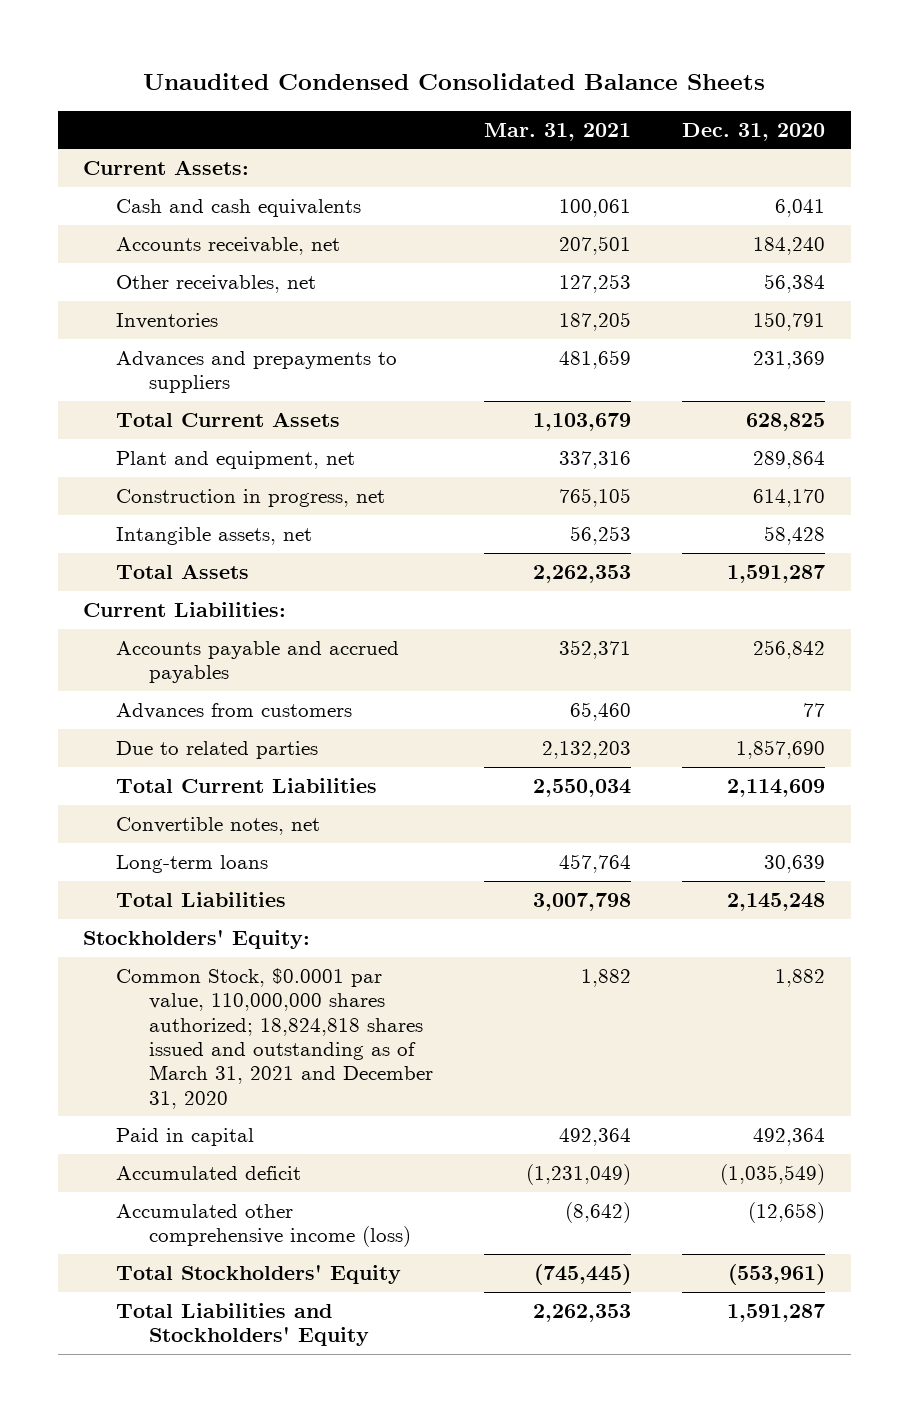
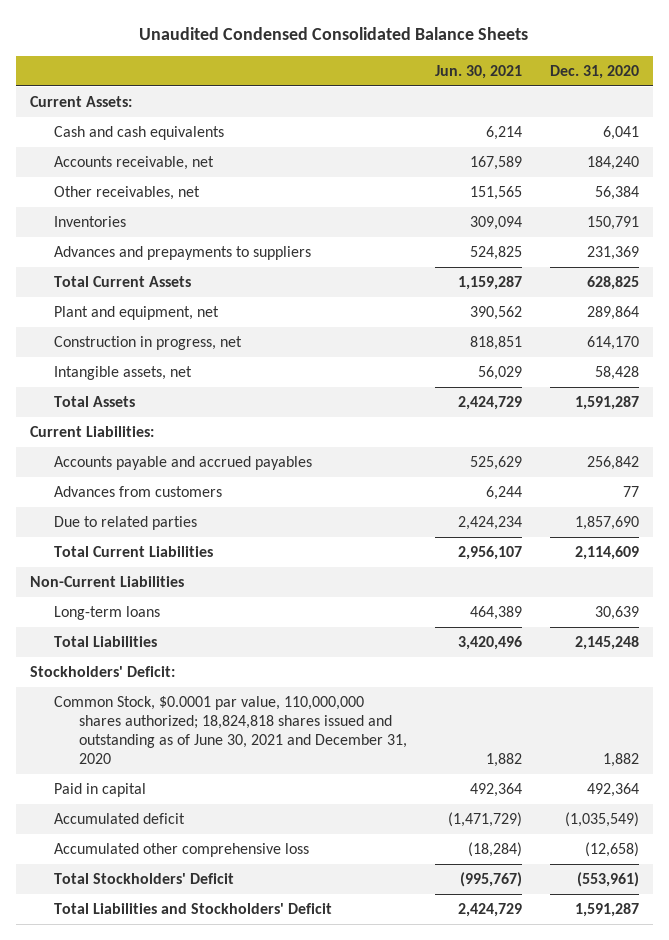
[484,122,632,141] Mar. 31, 2021 -> none
none -> [434,64,522,79] Jun. 30, 2021
[116,817,321,836] Convertible notes, net -> none
none -> [30,576,185,588] Non-Current Liabilities
[83,930,311,950] Stockholders' Equity: -> [30,666,176,678] Stockholders' Deficit:
[116,968,434,1109] Common Stock, $0.0001 par value, 110,000,000 shares authorized; 18,824,818 shares issued and outstanding as of March 31, 2021 and December 31, 2020 -> [54,696,407,764] Common Stock, $0.0001 par value, 110,000,000 shares authorized; 18,824,818 shares issued and outstanding as of June 30, 2021 and December 31, 2020
[116,1204,412,1248] Accumulated other comprehensive income (loss) -> [54,843,310,858] Accumulated other comprehensive loss
[116,1265,402,1285] Total Stockholders' Equity -> [54,873,235,885] Total Stockholders' Deficit
[116,1303,370,1347] Total Liabilities and Stockholders' Equity -> [54,903,333,915] Total Liabilities and Stockholders' Deficit

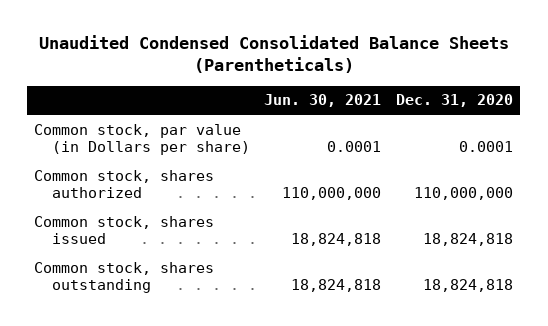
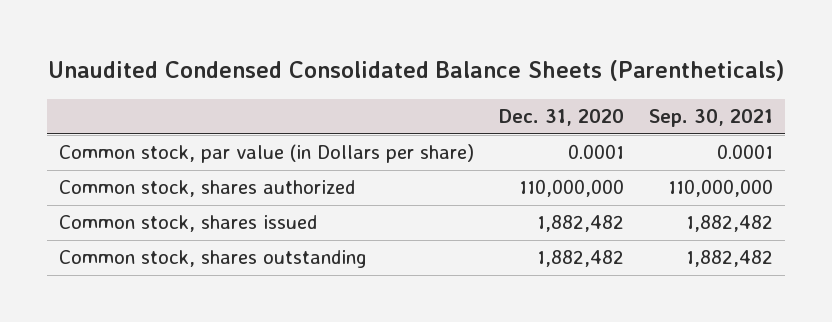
[264,94,382,108] Jun. 30, 2021 -> none
none -> [648,109,773,128] Sep. 30, 2021
[423,233,514,247] 18,824,818 -> [536,215,624,233] 1,882,482
[423,279,514,293] 18,824,818 -> [536,250,624,268] 1,882,482

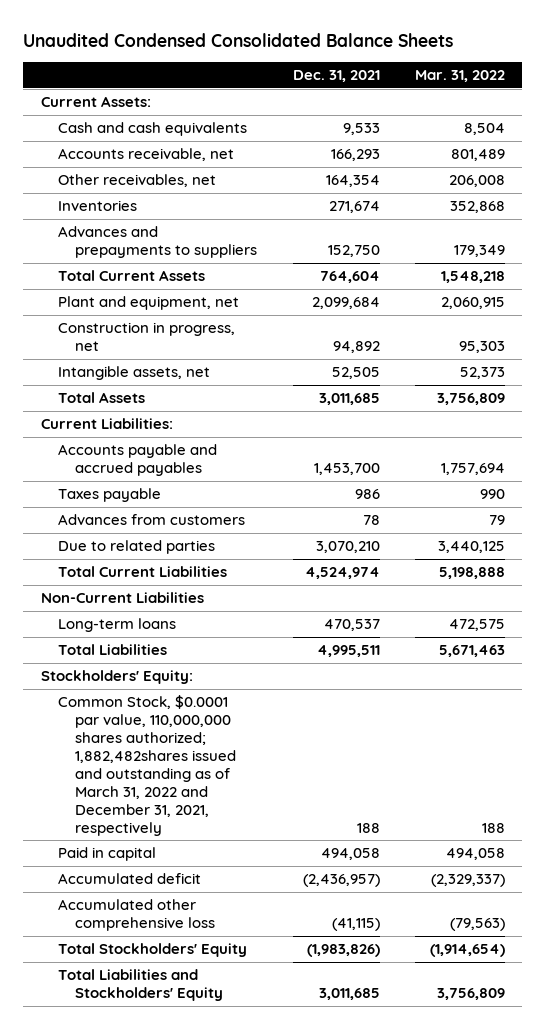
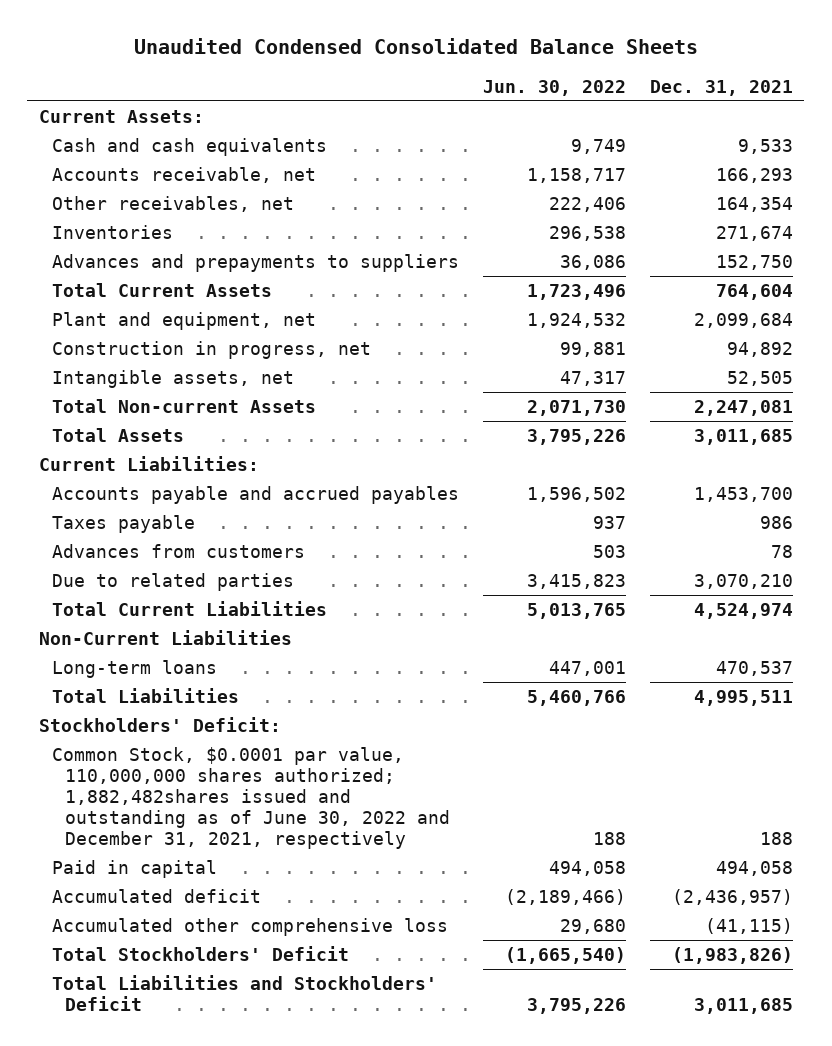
[414,69,505,82] Mar. 31, 2022 -> none
none -> [482,79,626,96] Jun. 30, 2022
none -> [51,398,316,413] Total Non-current Assets
[40,670,193,685] Stockholders' Equity: -> [39,716,282,732] Stockholders' Deficit:
[58,695,237,836] Common Stock, $0.0001 par value, 110,000,000 shares authorized; 1,882,482shares issued and outstanding as of March 31, 2022 and December 31, 2021, respectively -> [51,746,450,849] Common Stock, $0.0001 par value, 110,000,000 shares authorized; 1,882,482shares issued and outstanding as of June 30, 2022 and December 31, 2021, respectively
[58,943,248,958] Total Stockholders' Equity -> [51,945,349,961] Total Stockholders' Deficit
[58,969,224,1002] Total Liabilities and Stockholders' Equity -> [51,974,437,1011] Total Liabilities and Stockholders' Deficit

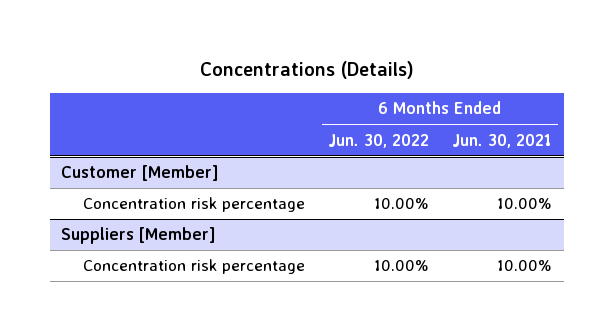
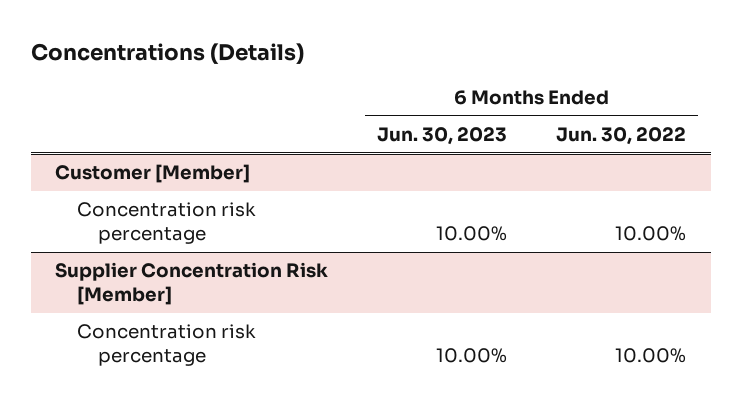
[452,133,553,148] Jun. 30, 2021 -> none
none -> [377,126,508,145] Jun. 30, 2023
[61,227,217,245] Suppliers [Member] -> [55,262,329,305] Supplier Concentration Risk [Member]

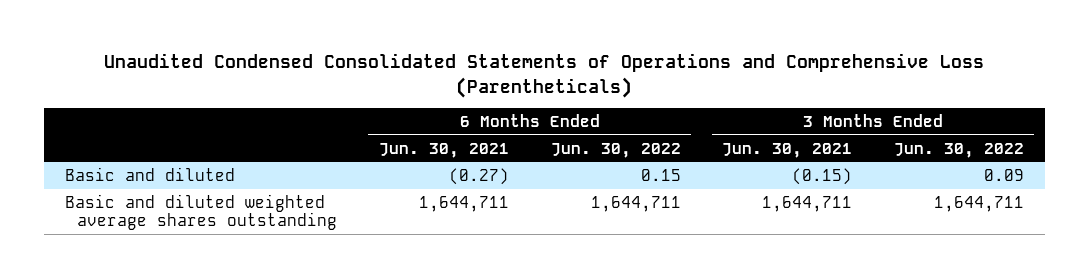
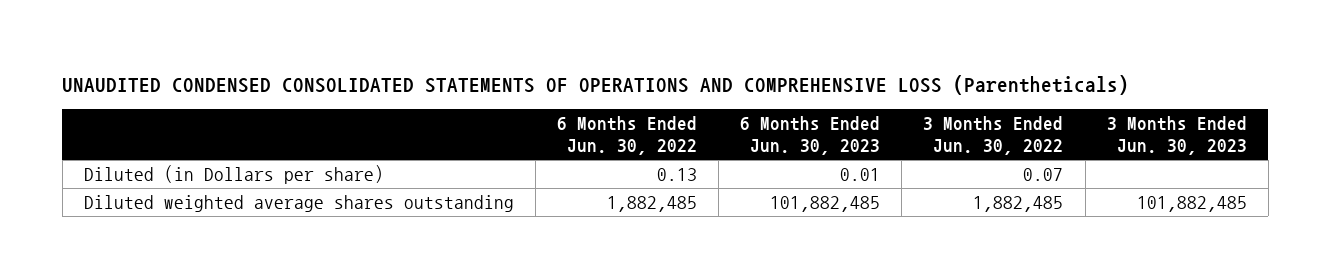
[104,53,985,98] Unaudited Condensed Consolidated Statements of Operations and Comprehensive Loss (Parentheticals) -> [62,74,1130,95] UNAUDITED CONDENSED CONSOLIDATED STATEMENTS OF OPERATIONS AND COMPREHENSIVE LOSS (Parentheticals)
[378,142,509,158] Jun. 30, 2021 -> none
[722,142,853,158] Jun. 30, 2021 -> none
none -> [740,116,881,155] 6 Months Ended Jun. 30, 2023
none -> [1106,116,1247,155] 3 Months Ended Jun. 30, 2023
[64,166,235,181] Basic and diluted -> none
none -> [83,165,384,185] Diluted (in Dollars per share)
[64,193,338,231] Basic and diluted weighted average shares outstanding -> [83,195,514,213] Diluted weighted average shares outstanding
[590,195,681,212] 1,644,711 -> [607,196,698,213] 1,882,485
[933,195,1024,212] 1,644,711 -> [973,196,1064,213] 1,882,485

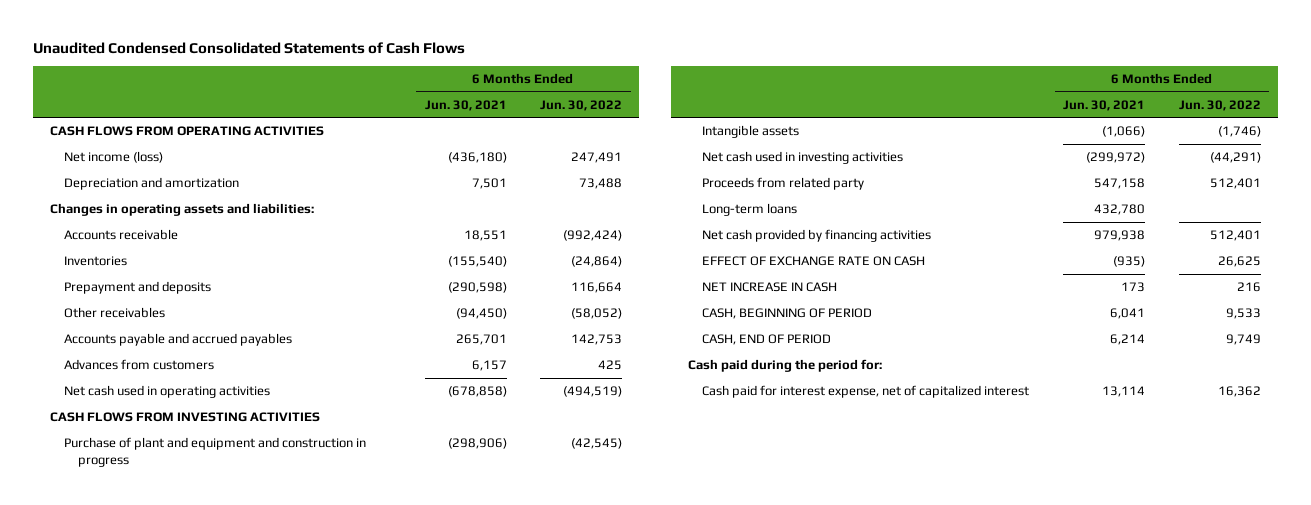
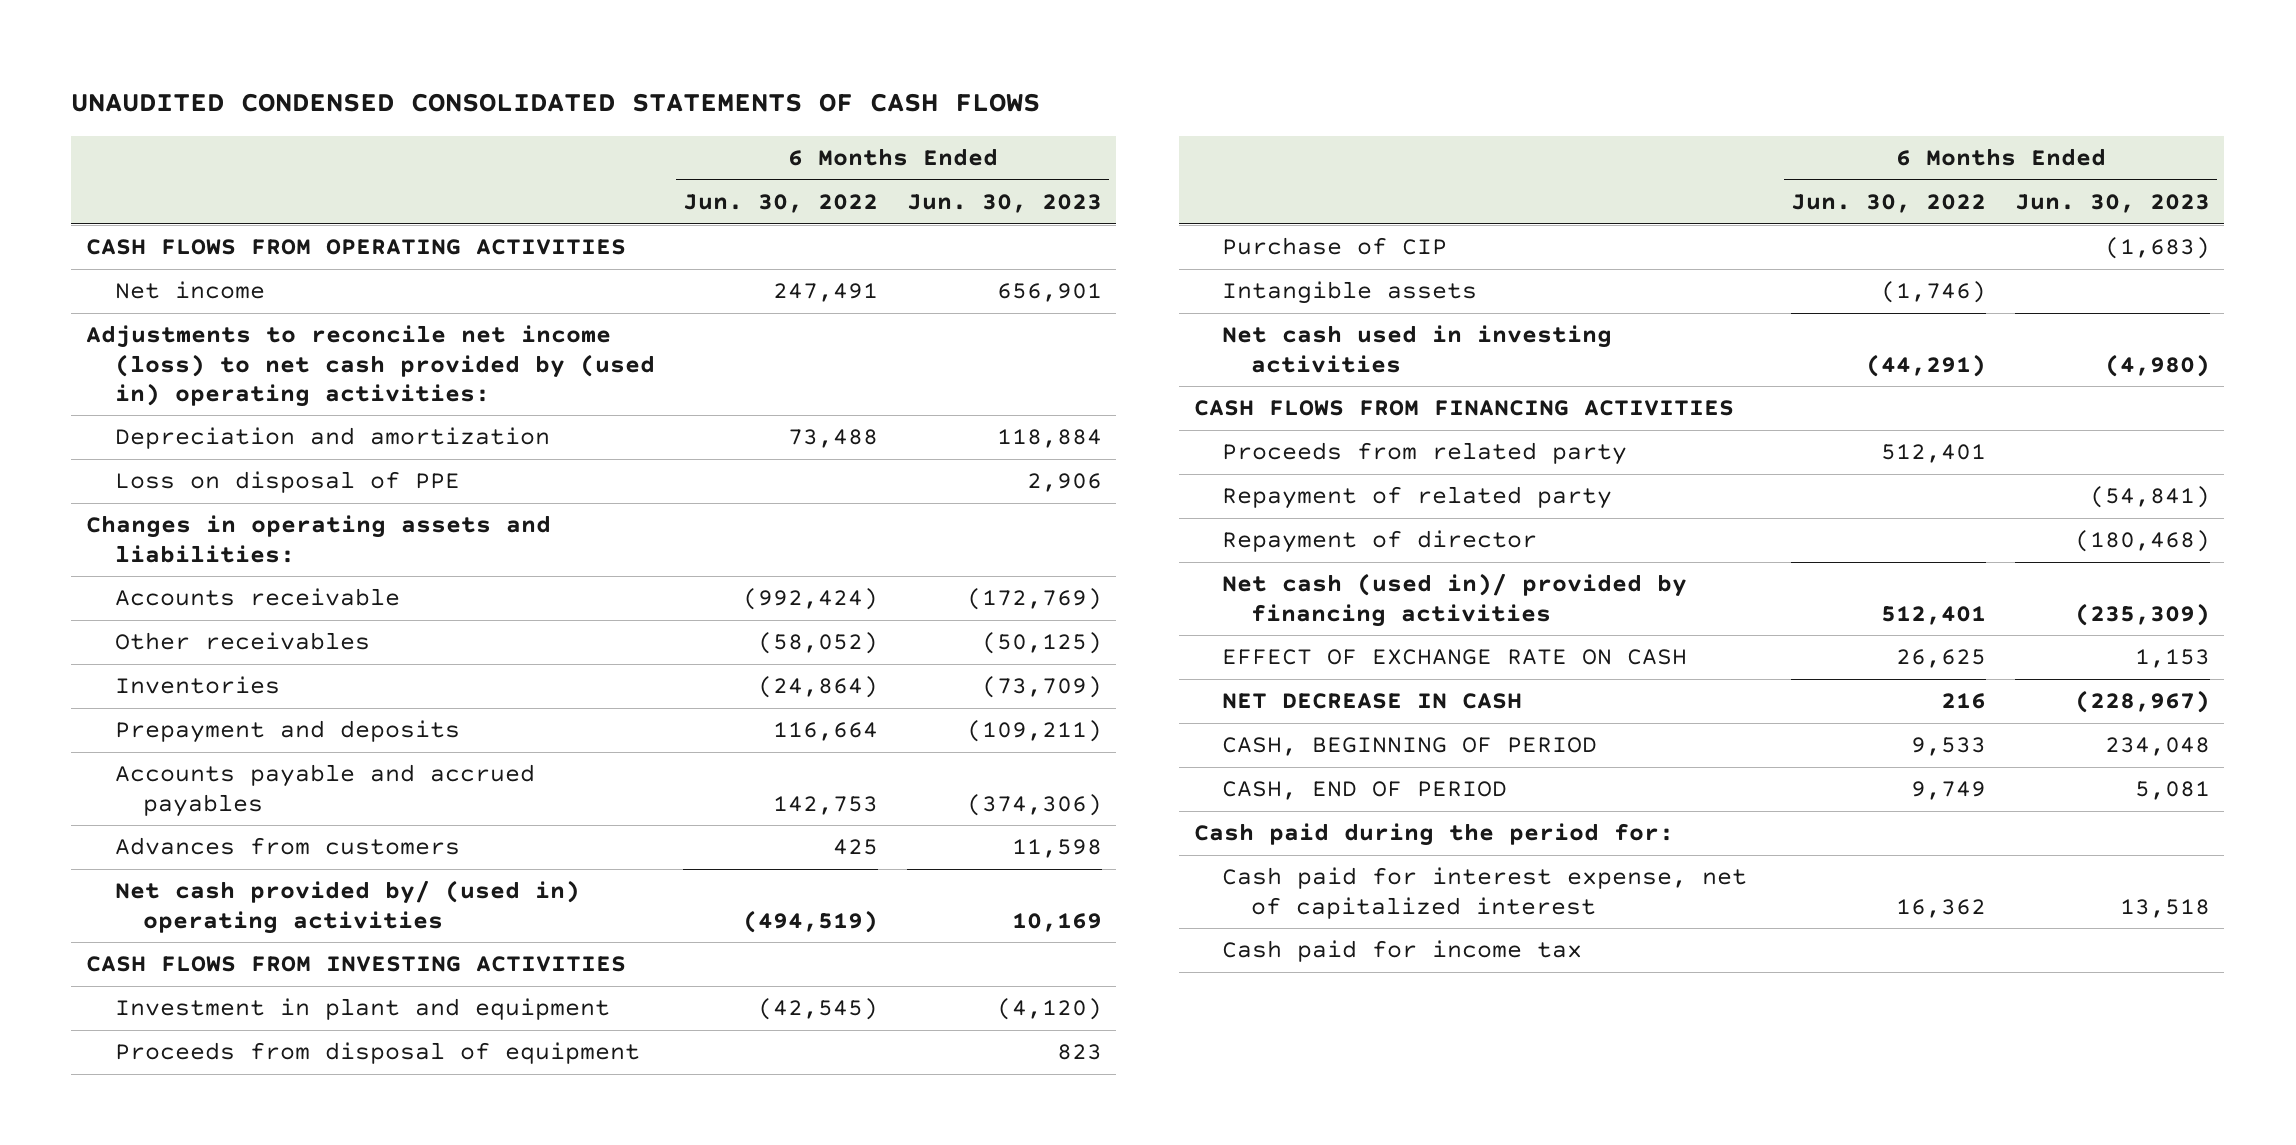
[32,41,465,54] Unaudited Condensed Consolidated Statements of Cash Flows -> [71,92,1041,112] UNAUDITED CONDENSED CONSOLIDATED STATEMENTS OF CASH FLOWS
[424,99,507,111] Jun. 30, 2021 -> none
none -> [906,194,1102,214] Jun. 30, 2023
[63,151,163,164] Net income (loss) -> [114,281,265,300] Net income
none -> [85,325,655,407] Adjustments to reconcile net income (loss) to net cash provided by (used in) operating activities:
none -> [114,471,460,494] Loss on disposal of PPE
[63,307,165,319] Other receivables -> [114,632,370,651] Other receivables
[63,385,270,399] Net cash used in operating activities -> [114,880,580,934] Net cash provided by/ (used in) operating activities
[63,437,366,467] Purchase of plant and equipment and construction in progress -> [114,998,610,1021] Investment in plant and equipment
none -> [114,1042,640,1065] Proceeds from disposal of equipment
none -> [1222,237,1448,256] Purchase of CIP
none -> [1193,400,1734,417] CASH FLOWS FROM FINANCING ACTIVITIES
[702,203,798,217] Long-term loans -> none
none -> [1222,486,1613,510] Repayment of related party
none -> [1222,530,1538,554] Repayment of director
[702,229,932,243] Net cash provided by financing activities -> [1222,573,1688,627] Net cash (used in)/ provided by financing activities
[702,282,838,293] NET INCREASE IN CASH -> [1222,693,1523,710] NET DECREASE IN CASH
none -> [1222,940,1583,963] Cash paid for income tax

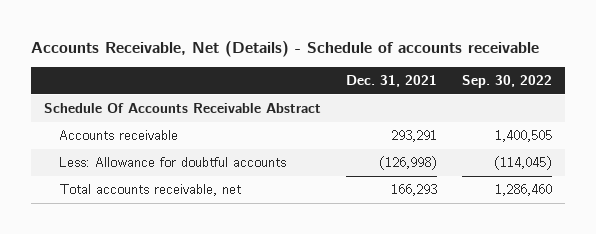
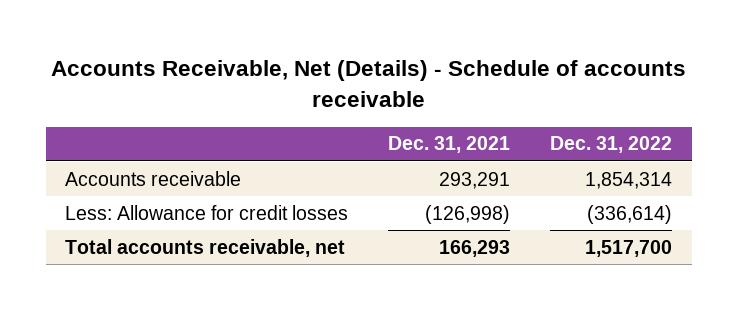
[462,74,553,88] Sep. 30, 2022 -> none
none -> [549,136,672,154] Dec. 31, 2022
[43,103,321,114] Schedule Of Accounts Receivable Abstract -> none
[59,157,287,168] Less: Allowance for doubtful accounts -> [65,204,349,220] Less: Allowance for credit losses

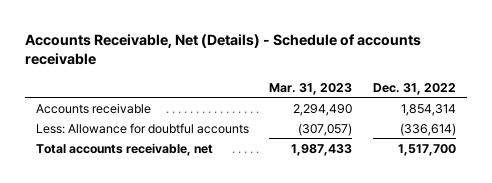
[388,136,511,154] Dec. 31, 2021 -> none
none -> [269,82,353,95] Mar. 31, 2023
[65,204,349,220] Less: Allowance for credit losses -> [35,122,249,134] Less: Allowance for doubtful accounts

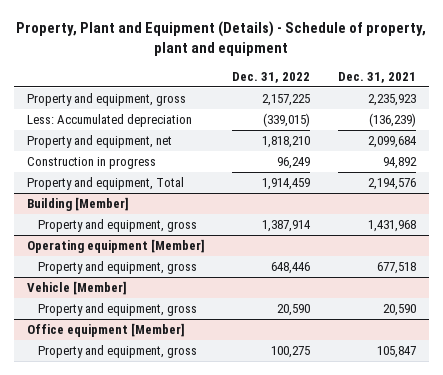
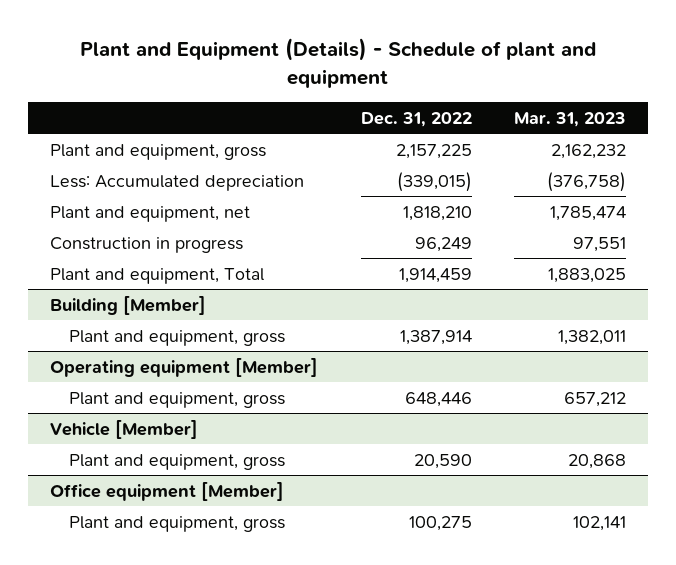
[16,21,427,57] Property, Plant and Equipment (Details) - Schedule of property, plant and equipment -> [80,38,597,89] Plant and Equipment (Details) - Schedule of plant and equipment
[337,72,416,84] Dec. 31, 2021 -> none
none -> [514,112,627,128] Mar. 31, 2023
[27,92,187,106] Property and equipment, gross -> [49,143,266,160] Plant and equipment, gross
[27,134,173,148] Property and equipment, net -> [49,205,250,222] Plant and equipment, net
[27,176,185,190] Property and equipment, Total -> [49,267,264,284] Plant and equipment, Total
[37,218,197,232] Property and equipment, gross -> [69,329,286,346] Plant and equipment, gross
[37,260,197,274] Property and equipment, gross -> [69,391,286,408] Plant and equipment, gross
[37,302,197,316] Property and equipment, gross -> [69,453,286,470] Plant and equipment, gross
[37,344,197,358] Property and equipment, gross -> [69,515,286,532] Plant and equipment, gross

